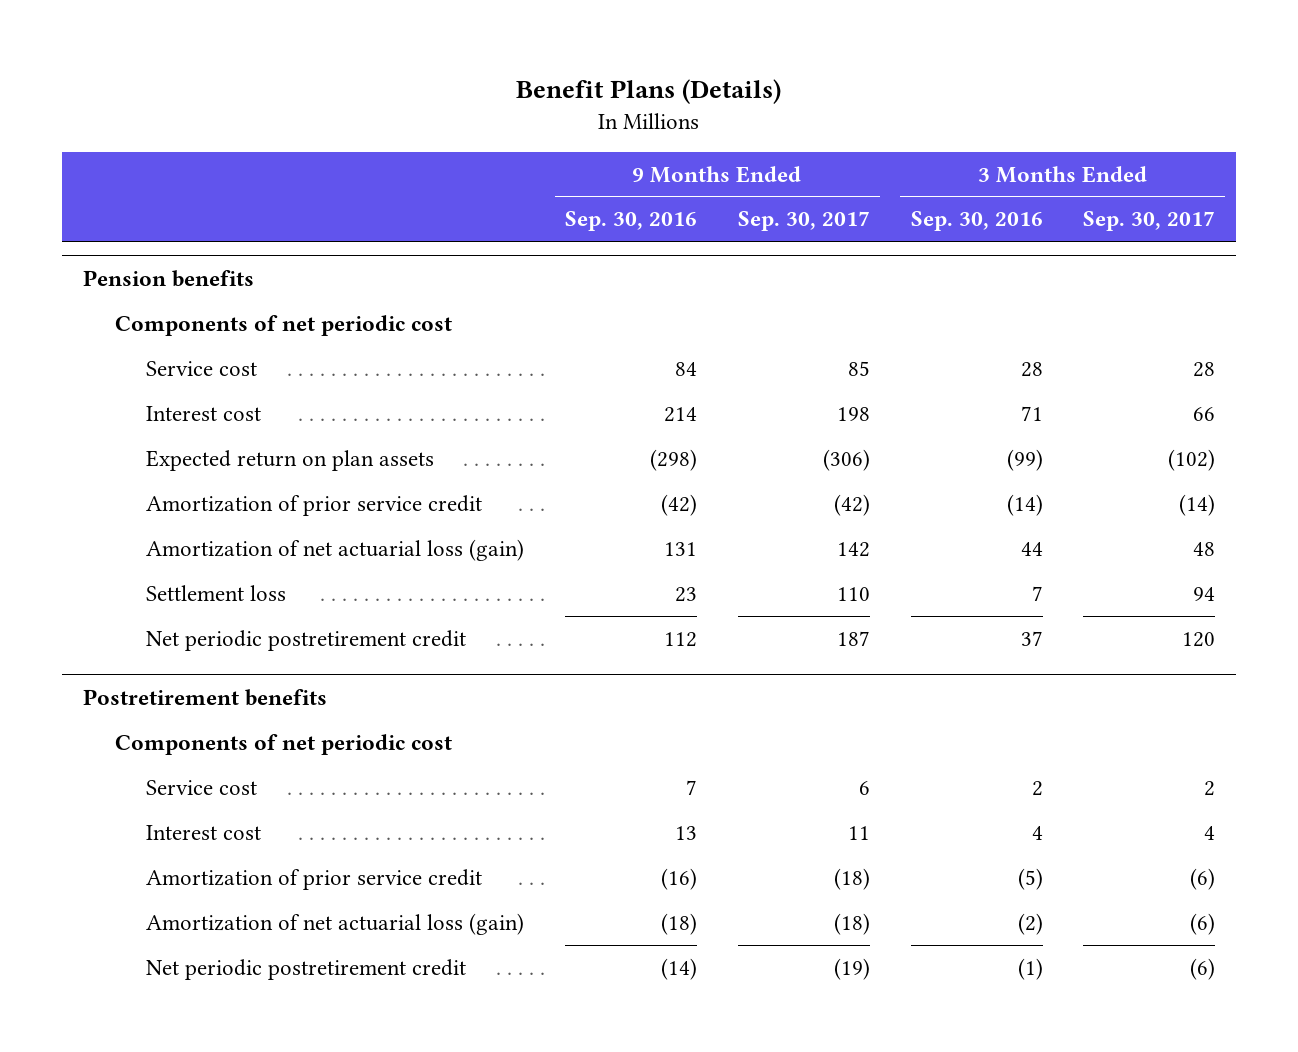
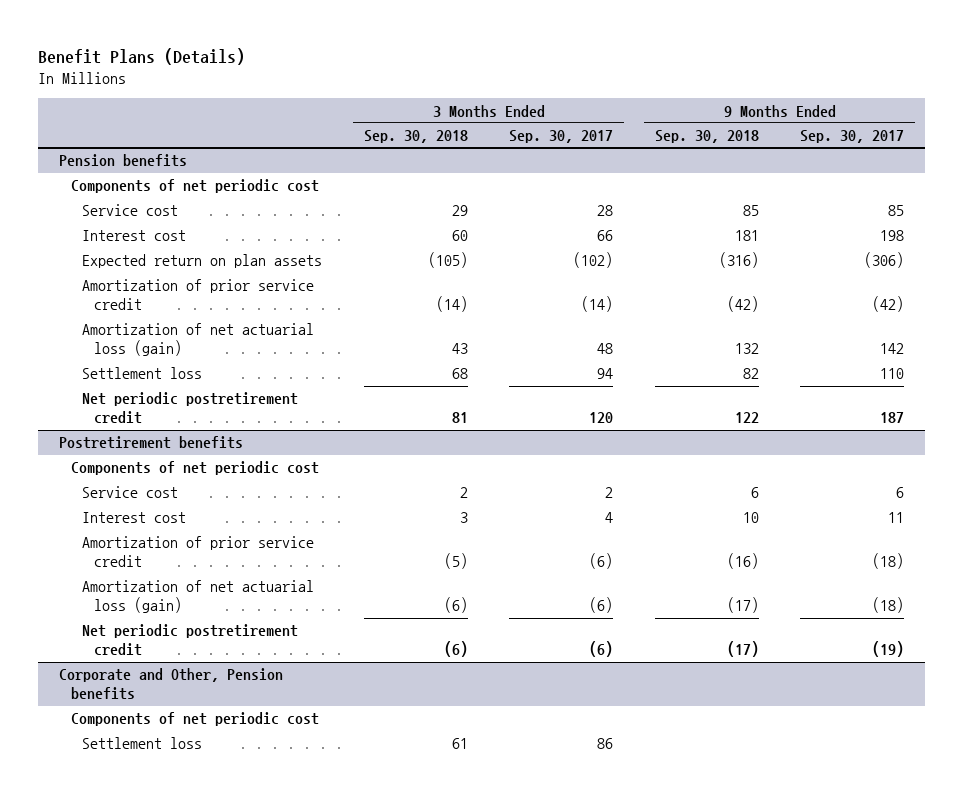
[565,211,698,232] Sep. 30, 2016 -> none
[910,211,1043,232] Sep. 30, 2016 -> none
none -> [363,130,468,144] Sep. 30, 2018
none -> [654,130,759,144] Sep. 30, 2018
none -> [58,668,283,701] Corporate and Other, Pension benefits
none -> [70,712,319,727] Components of net periodic cost
none -> [82,737,203,750] Settlement loss

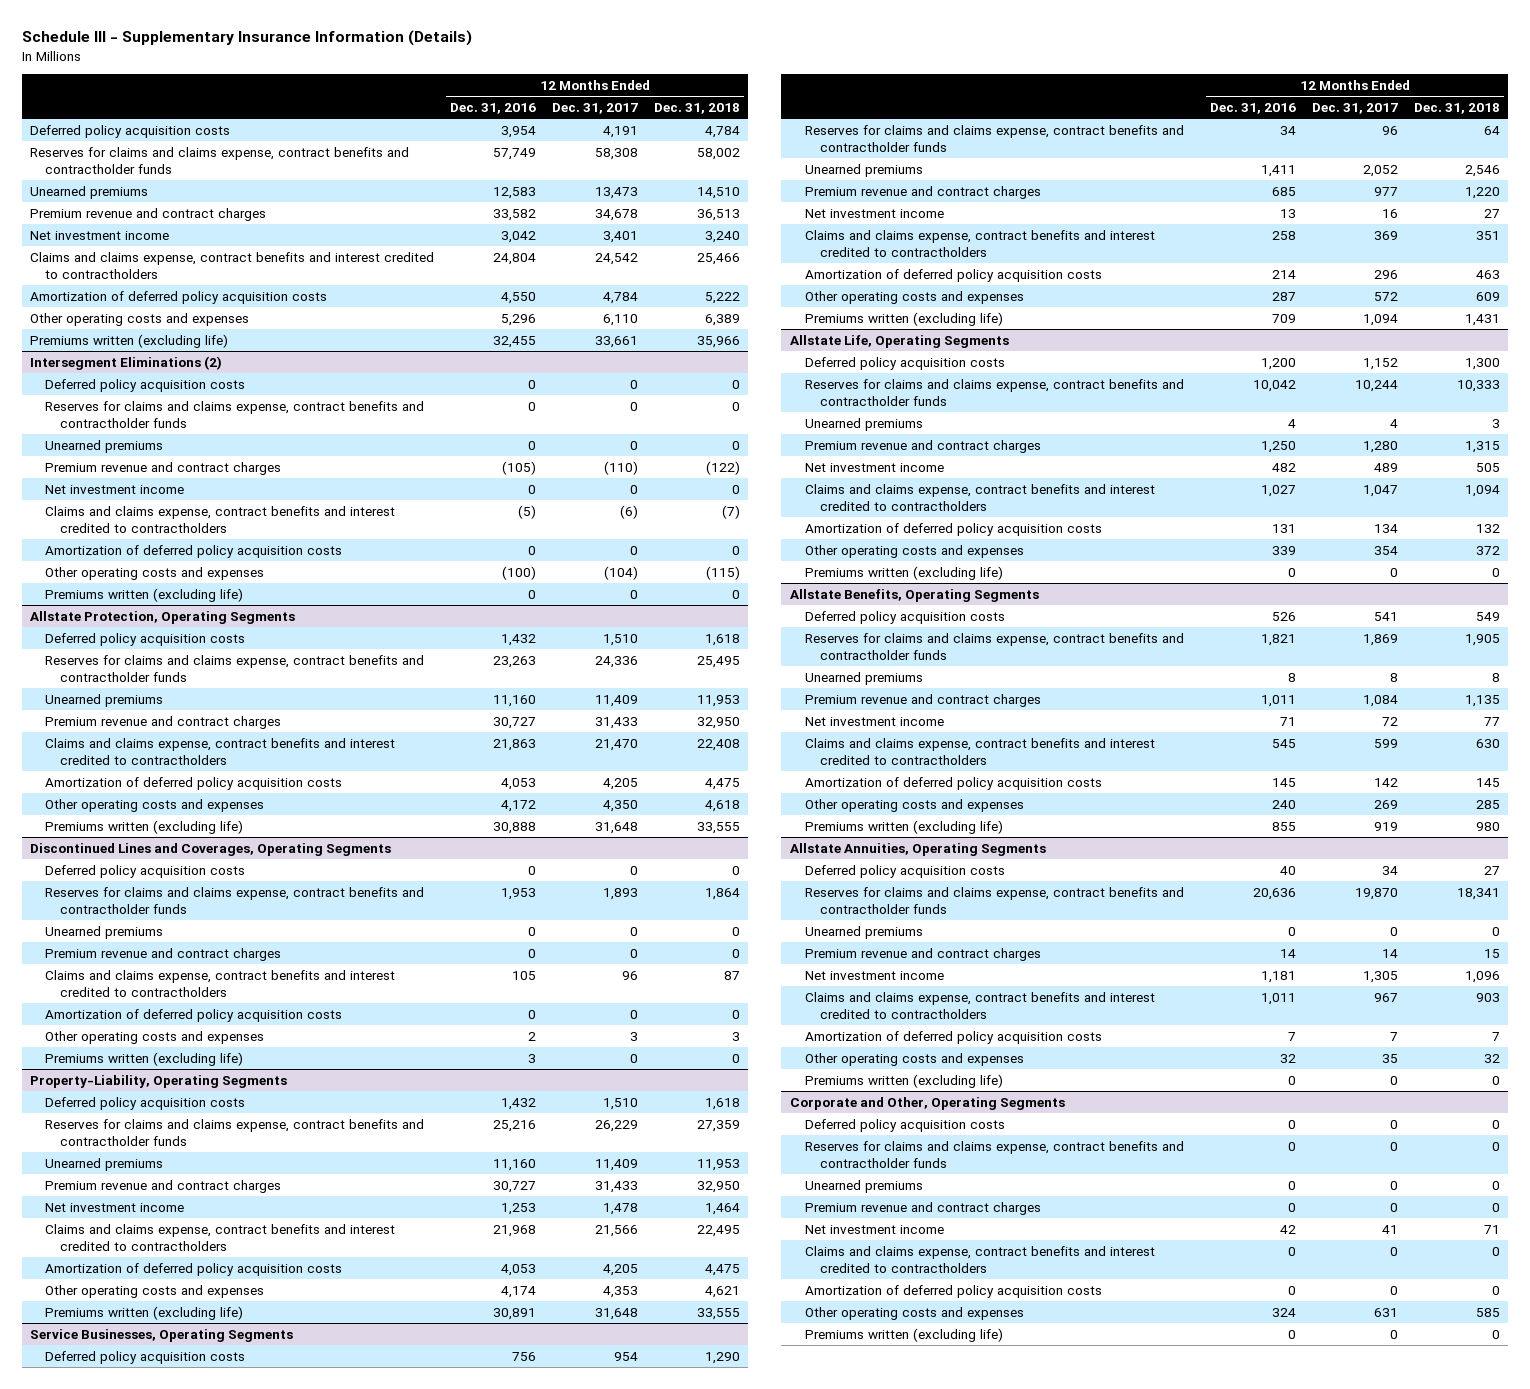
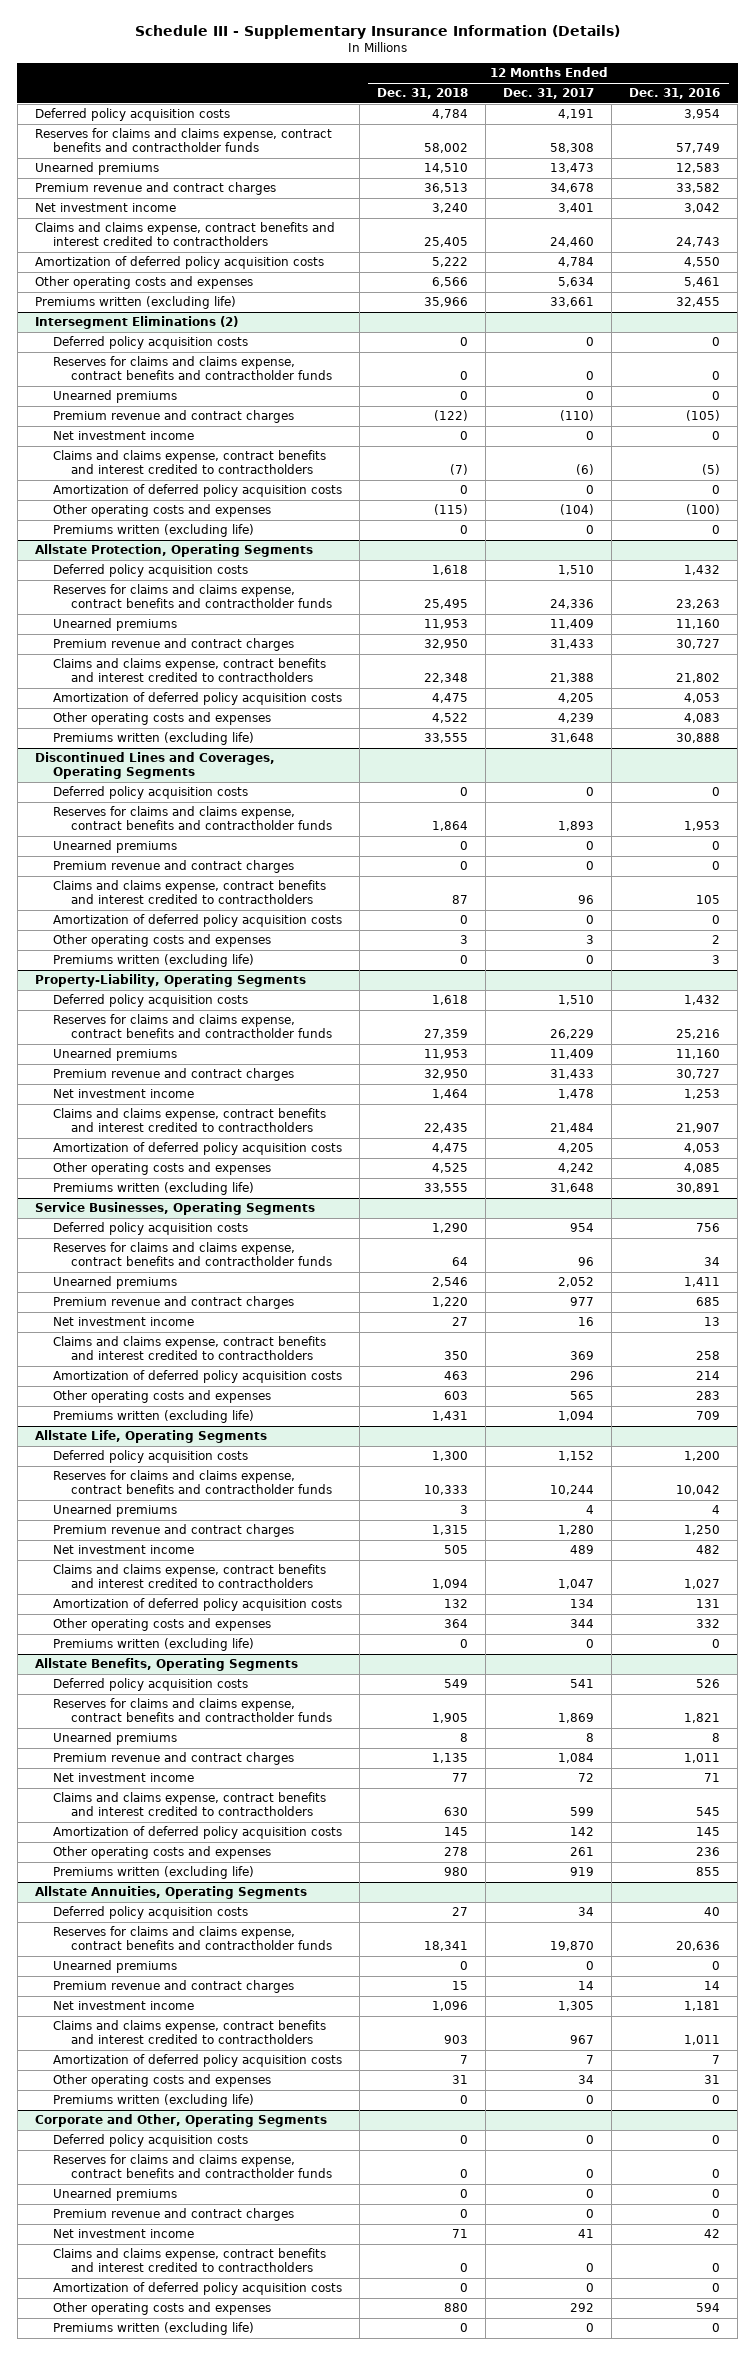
[492,252,536,265] 24,804 -> [676,237,721,248] 24,743
[594,252,638,265] 24,542 -> [550,237,595,248] 24,460
[697,252,741,265] 25,466 -> [424,237,469,248] 25,405
[500,313,536,326] 5,296 -> [684,277,721,288] 5,461
[602,313,638,326] 6,110 -> [558,277,595,288] 5,634
[705,313,741,326] 6,389 -> [432,277,469,288] 6,566
[492,738,536,751] 21,863 -> [676,673,721,684] 21,802
[594,738,638,751] 21,470 -> [550,673,595,684] 21,388
[697,738,741,751] 22,408 -> [424,673,469,684] 22,348
[500,799,536,812] 4,172 -> [684,713,721,724] 4,083
[602,799,638,812] 4,350 -> [558,713,595,724] 4,239
[705,799,741,812] 4,618 -> [432,713,469,724] 4,522
[492,1224,536,1237] 21,968 -> [676,1123,721,1134] 21,907
[594,1224,638,1237] 21,566 -> [550,1123,595,1134] 21,484
[697,1224,741,1237] 22,495 -> [424,1123,469,1134] 22,435
[500,1285,536,1298] 4,174 -> [684,1163,721,1174] 4,085
[602,1285,638,1298] 4,353 -> [558,1163,595,1174] 4,242
[705,1285,741,1298] 4,621 -> [432,1163,469,1174] 4,525
[1475,230,1500,240] 351 -> [444,1351,469,1361] 350
[1271,291,1296,301] 287 -> [696,1391,721,1401] 283
[1373,291,1398,301] 572 -> [570,1391,595,1401] 565
[1475,291,1500,301] 609 -> [444,1391,469,1401] 603
[1271,545,1296,555] 339 -> [696,1619,721,1629] 332
[1373,545,1398,555] 354 -> [570,1619,595,1629] 344
[1475,545,1500,555] 372 -> [444,1619,469,1629] 364
[1271,799,1296,809] 240 -> [696,1847,721,1857] 236
[1373,799,1398,809] 269 -> [570,1847,595,1857] 261
[1475,799,1500,809] 285 -> [444,1847,469,1857] 278
[1279,1053,1296,1063] 32 -> [704,2075,721,2085] 31
[1381,1053,1398,1063] 35 -> [578,2075,595,2085] 34
[1483,1053,1500,1063] 32 -> [452,2075,469,2085] 31
[1271,1307,1296,1317] 324 -> [696,2303,721,2313] 594
[1373,1307,1398,1317] 631 -> [570,2303,595,2313] 292
[1475,1307,1500,1317] 585 -> [444,2303,469,2313] 880

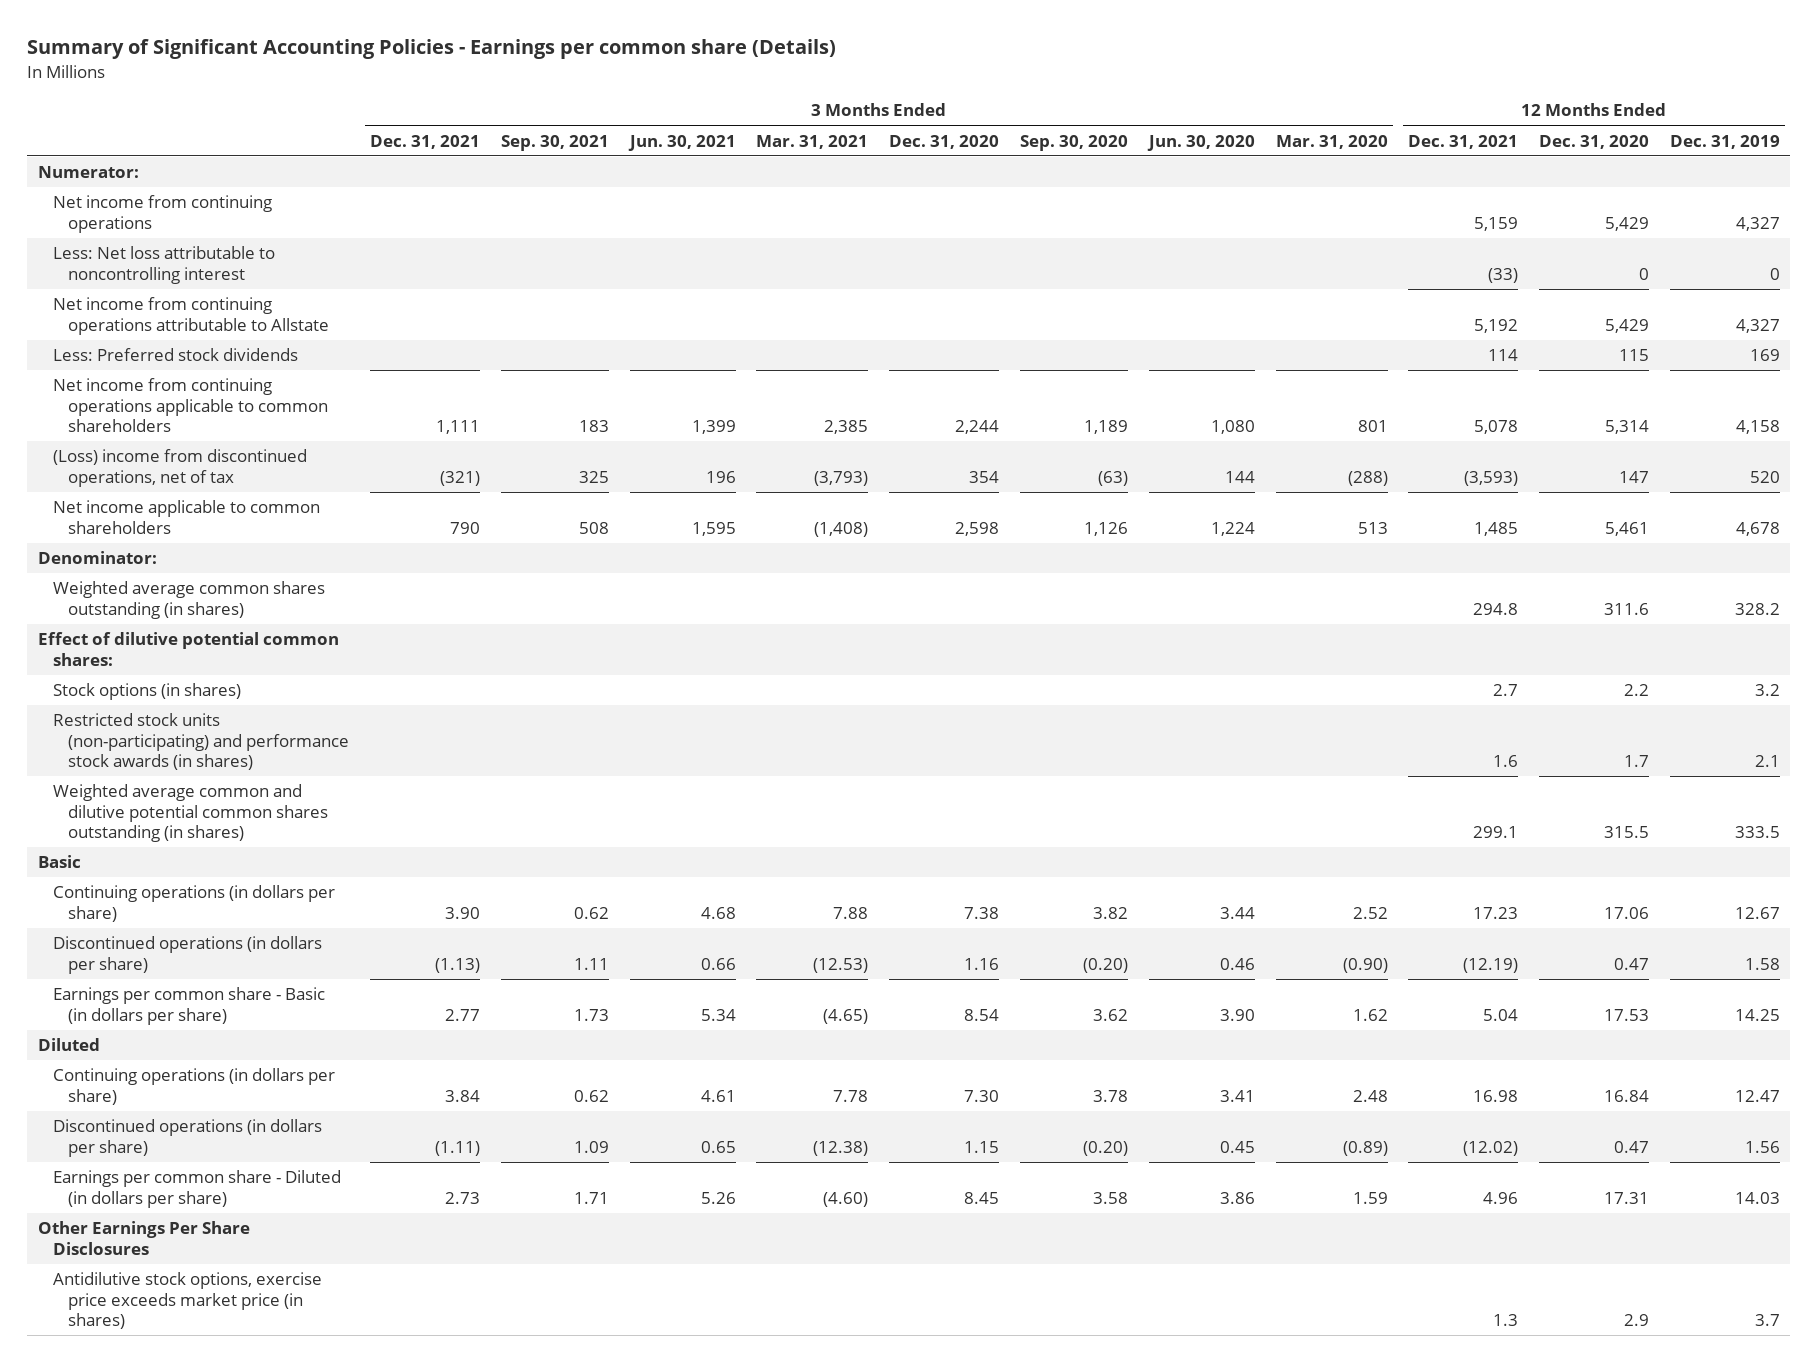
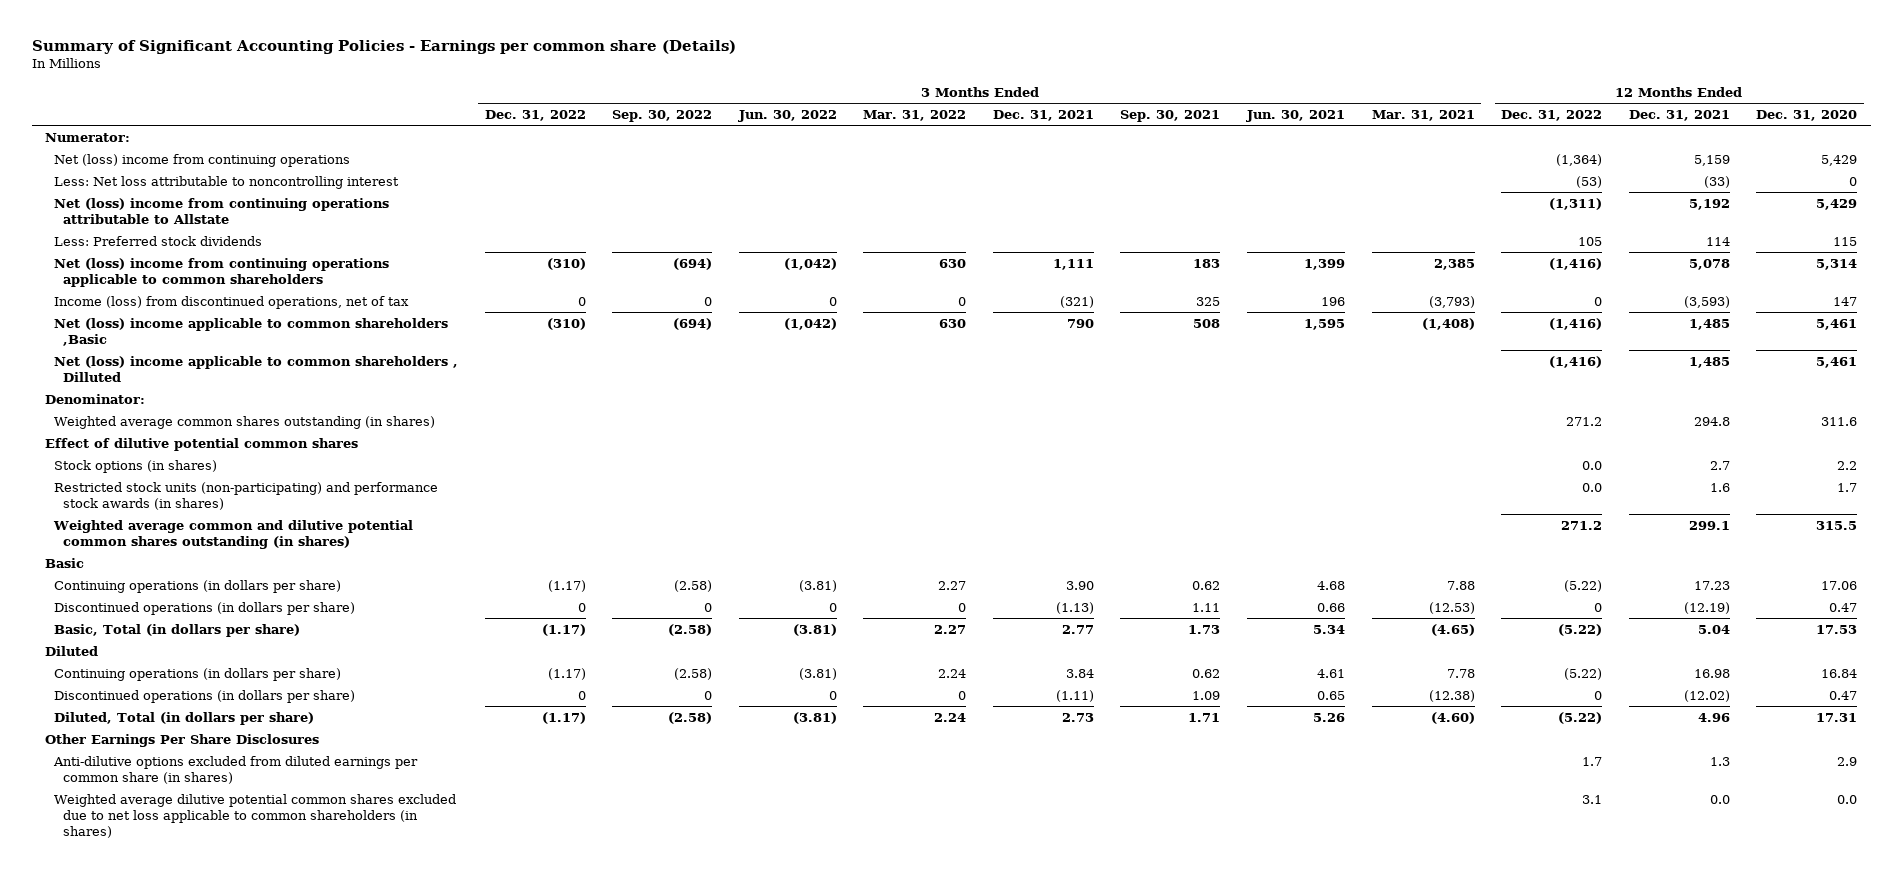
[889,134,1000,149] Dec. 31, 2020 -> none
[1019,134,1128,151] Sep. 30, 2020 -> none
[1146,134,1255,151] Jun. 30, 2020 -> none
[1275,134,1388,149] Mar. 31, 2020 -> none
[1669,134,1780,149] Dec. 31, 2019 -> none
none -> [484,109,586,121] Dec. 31, 2022
none -> [612,109,713,122] Sep. 30, 2022
none -> [737,109,837,122] Jun. 30, 2022
none -> [863,109,967,121] Mar. 31, 2022
none -> [1501,109,1603,121] Dec. 31, 2022
[53,195,273,233] Net income from continuing operations -> [53,153,350,167] Net (loss) income from continuing operations
[53,297,330,335] Net income from continuing operations attributable to Allstate -> [53,197,389,224] Net (loss) income from continuing operations attributable to Allstate
[53,378,329,433] Net income from continuing operations applicable to common shareholders -> [53,257,389,287] Net (loss) income from continuing operations applicable to common shareholders
[53,449,308,487] (Loss) income from discontinued operations, net of tax -> [53,295,409,309] Income (loss) from discontinued operations, net of tax
[53,500,321,534] Net income applicable to common shareholders -> [53,317,448,346] Net (loss) income applicable to common shareholders ,Basic
none -> [53,355,458,382] Net (loss) income applicable to common shareholders , Dilluted
[37,632,339,666] Effect of dilutive potential common shares: -> [44,437,358,451] Effect of dilutive potential common shares
[53,987,326,1025] Earnings per common share - Basic (in dollars per share) -> [53,623,300,637] Basic, Total (in dollars per share)
[53,1170,342,1208] Earnings per common share - Diluted (in dollars per share) -> [53,711,314,725] Diluted, Total (in dollars per share)
[53,1272,323,1330] Antidilutive stock options, exercise price exceeds market price (in shares) -> [52,755,418,784] Anti-dilutive options excluded from diluted earnings per common share (in shares)
none -> [53,793,456,839] Weighted average dilutive potential common shares excluded due to net loss applicable to common shareholders (in shares)

